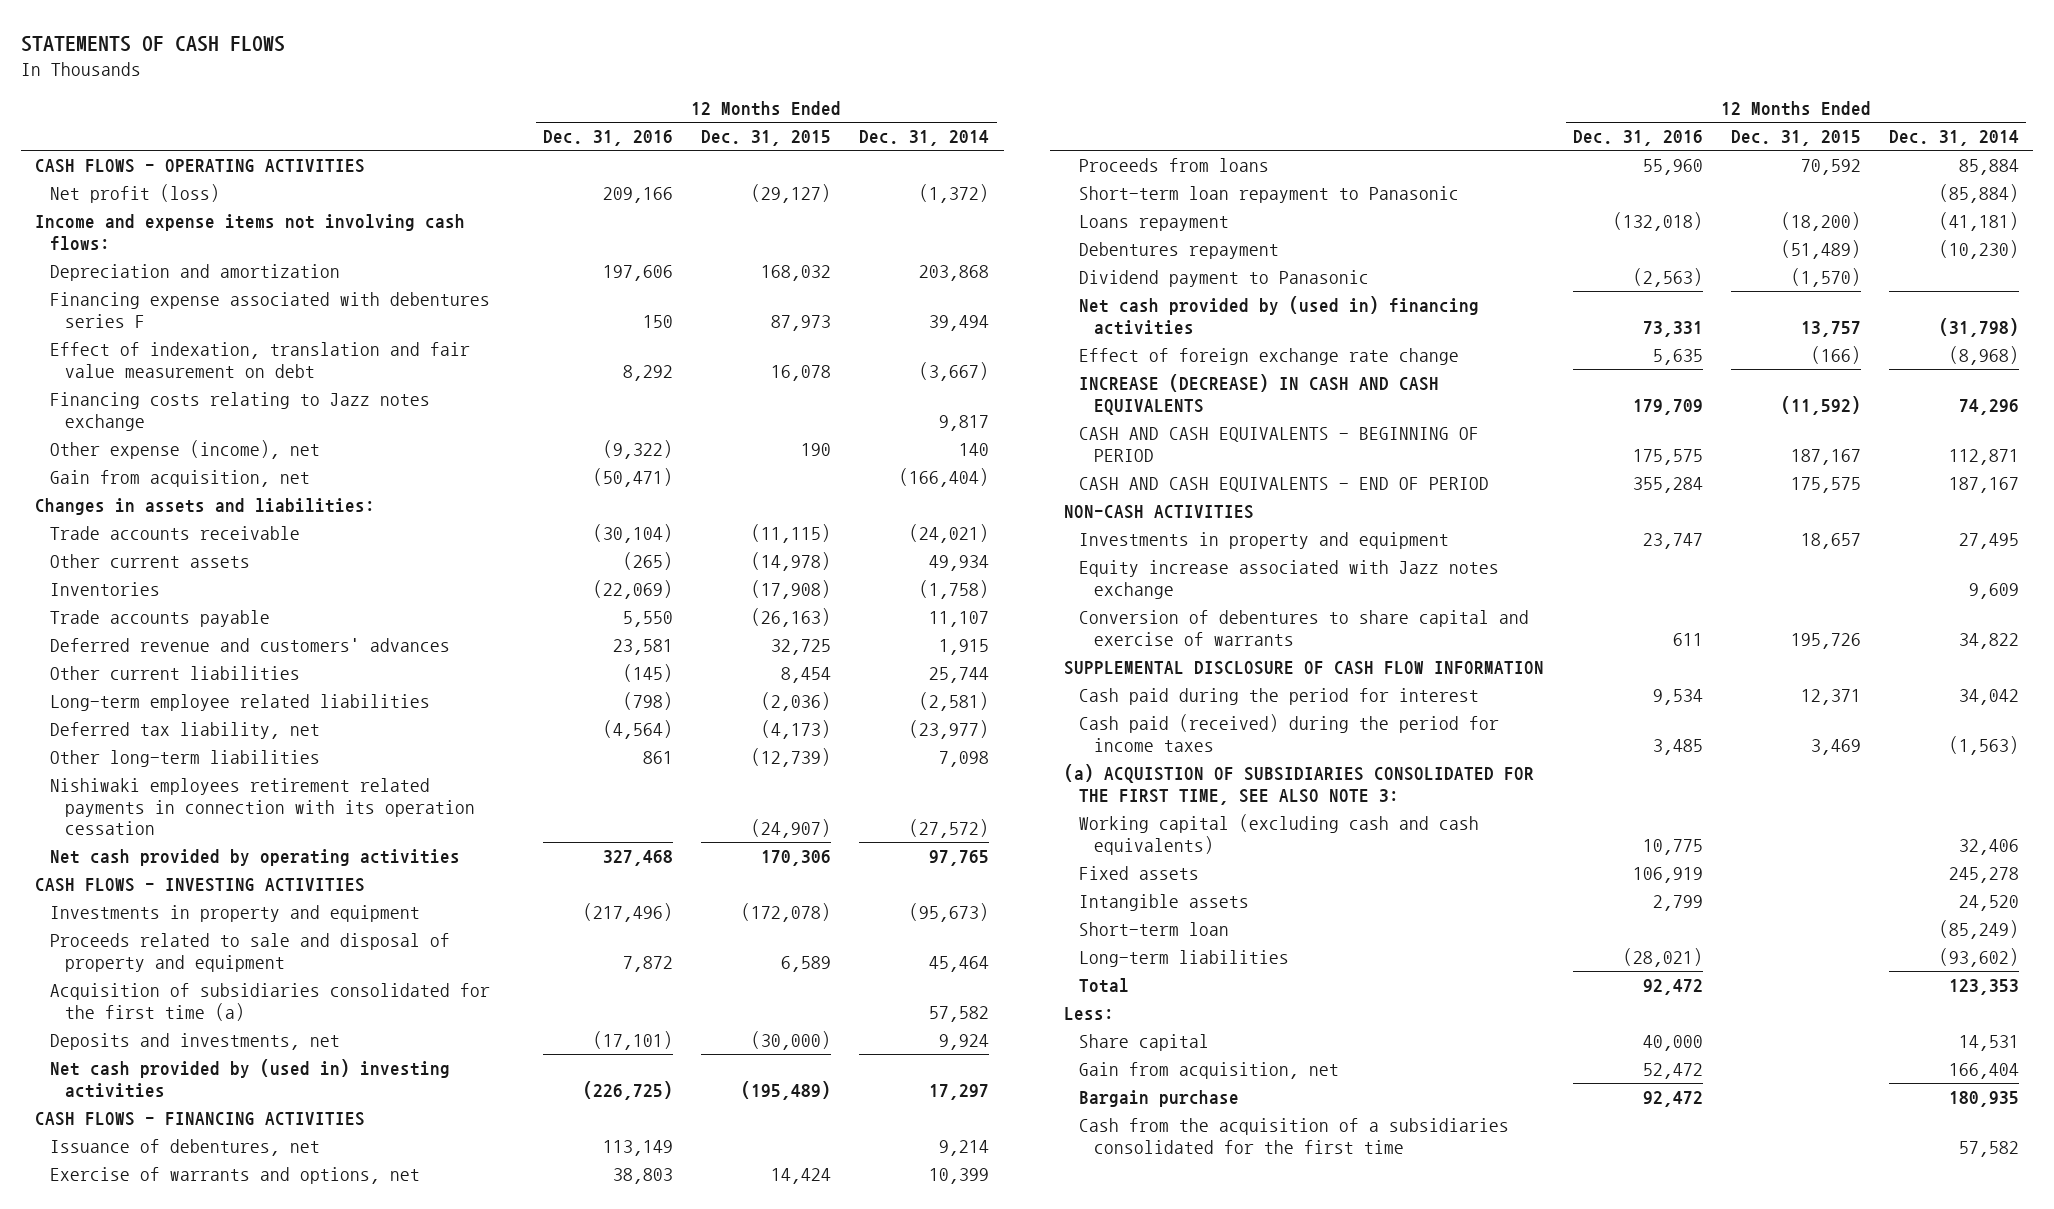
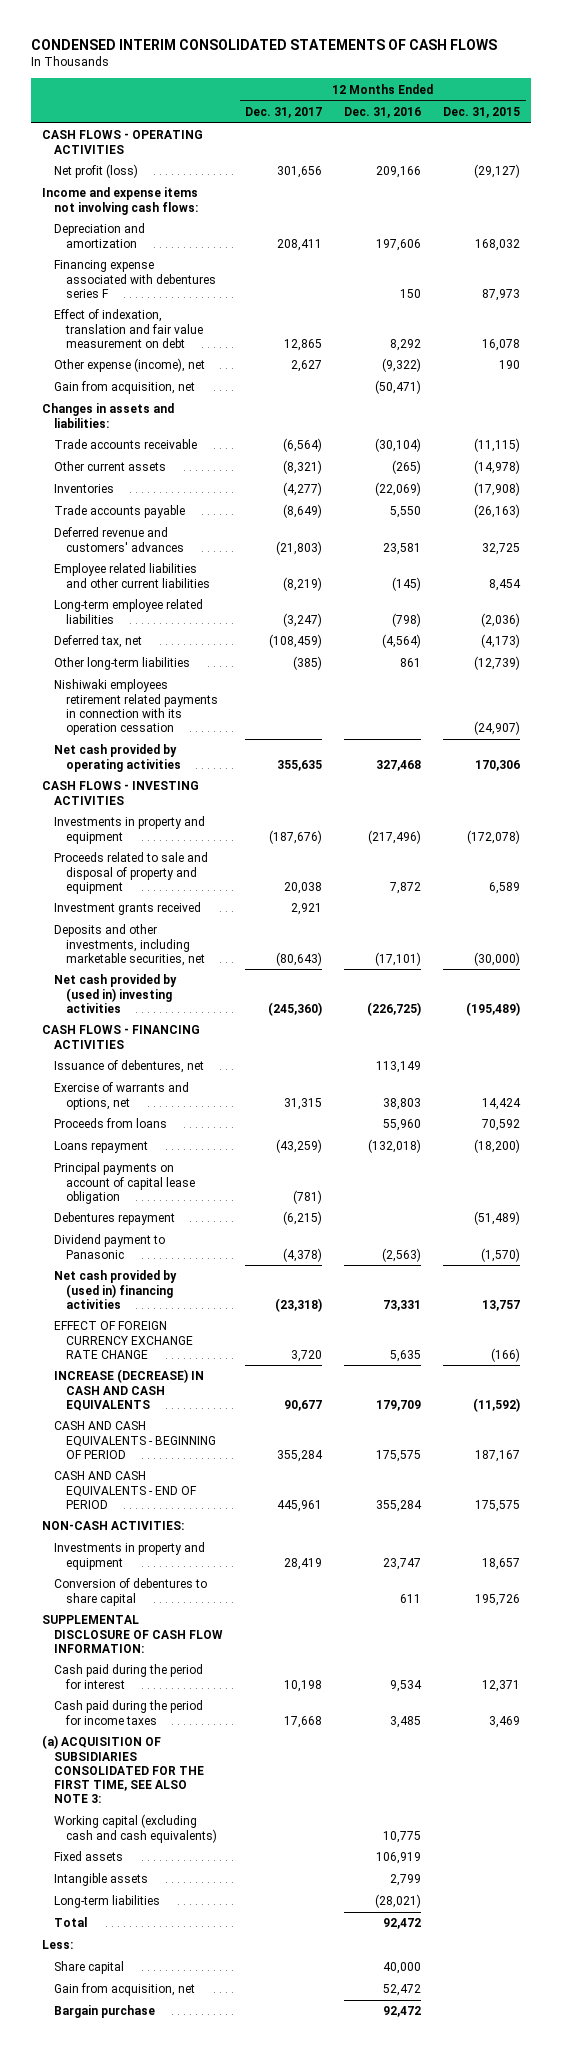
[20,35,285,52] STATEMENTS OF CASH FLOWS -> [30,38,497,50] CONDENSED INTERIM CONSOLIDATED STATEMENTS OF CASH FLOWS
[859,130,990,147] Dec. 31, 2014 -> none
none -> [245,106,323,118] Dec. 31, 2017
[49,392,430,431] Financing costs relating to Jazz notes exchange -> none
[49,666,300,681] Other current liabilities -> [53,563,210,588] Employee related liabilities and other current liabilities
[49,722,320,740] Deferred tax liability, net -> [53,635,142,649] Deferred tax, net
[49,983,490,1021] Acquisition of subsidiaries consolidated for the first time (a) -> none
none -> [53,902,201,916] Investment grants received
[49,1033,340,1051] Deposits and investments, net -> [53,924,205,966] Deposits and other investments, including marketable securities, net
[1079,186,1460,204] Short-term loan repayment to Panasonic -> none
none -> [53,1162,195,1204] Principal payments on account of capital lease obligation
[1079,348,1460,366] Effect of foreign exchange rate change -> [53,1321,193,1359] EFFECT OF FOREIGN CURRENCY EXCHANGE RATE CHANGE
[1064,505,1255,520] NON-CASH ACTIVITIES -> [41,1521,184,1531] NON-CASH ACTIVITIES:
[1079,560,1500,599] Equity increase associated with Jazz notes exchange -> none
[1079,610,1530,646] Conversion of debentures to share capital and exercise of warrants -> [53,1578,207,1606] Conversion of debentures to share capital
[1064,661,1545,676] SUPPLEMENTAL DISCLOSURE OF CASH FLOW INFORMATION -> [41,1615,223,1653] SUPPLEMENTAL DISCLOSURE OF CASH FLOW INFORMATION:
[1079,714,1500,752] Cash paid (received) during the period for income taxes -> [53,1700,203,1725] Cash paid during the period for income taxes
[1064,764,1535,805] (a) ACQUISTION OF SUBSIDIARIES CONSOLIDATED FOR THE FIRST TIME, SEE ALSO NOTE 3: -> [41,1735,204,1803] (a) ACQUISITION OF SUBSIDIARIES CONSOLIDATED FOR THE FIRST TIME, SEE ALSO NOTE 3:
[1079,922,1230,937] Short-term loan -> none
[1079,1118,1510,1154] Cash from the acquisition of a subsidiaries consolidated for the first time -> none

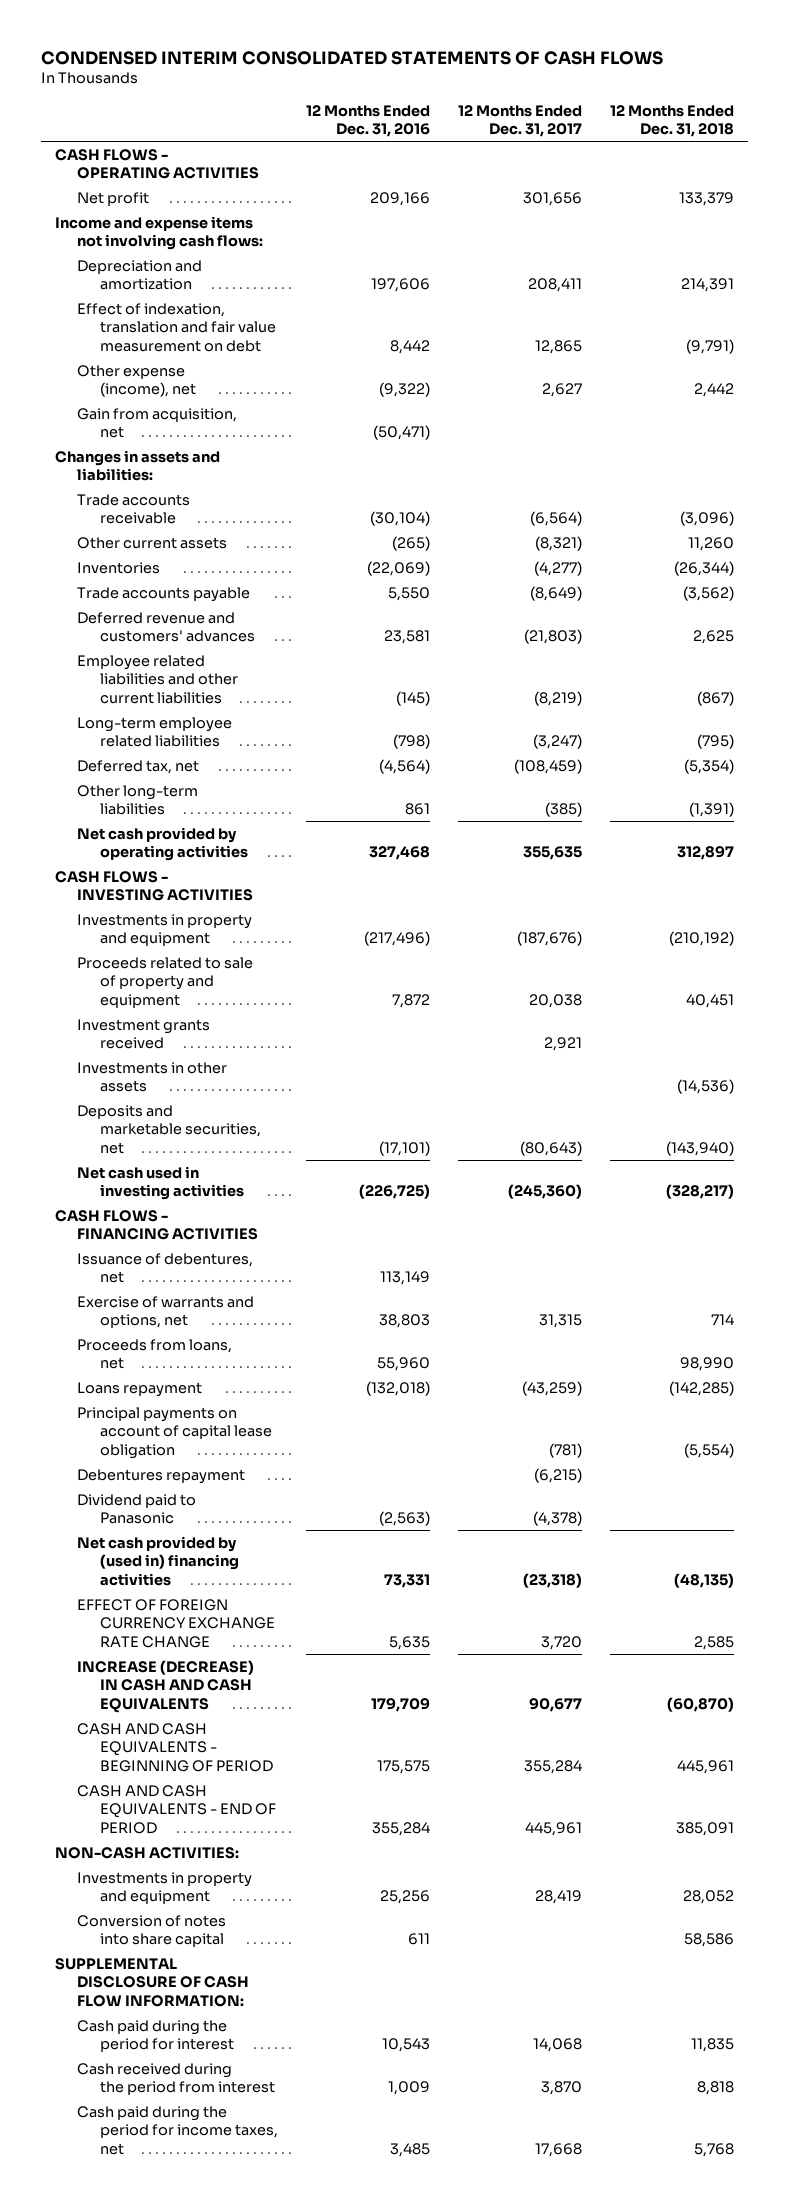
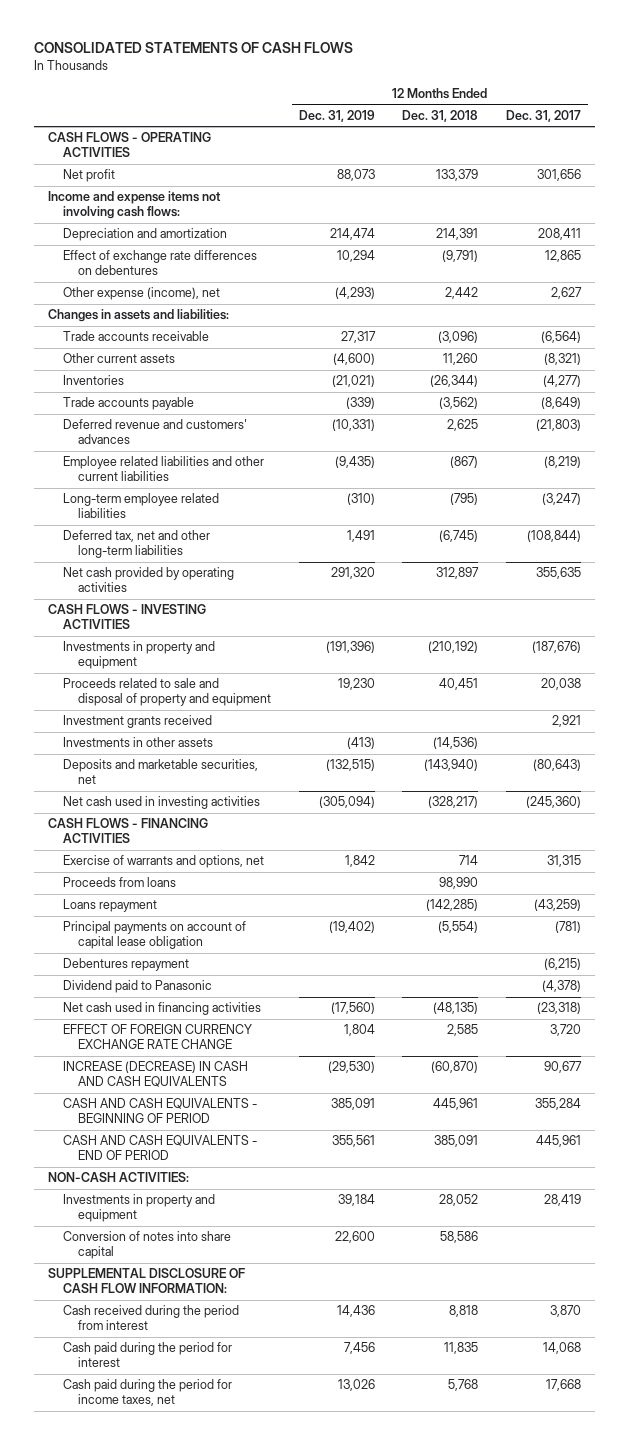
[40,50,663,65] CONDENSED INTERIM CONSOLIDATED STATEMENTS OF CASH FLOWS -> [34,42,354,54] CONSOLIDATED STATEMENTS OF CASH FLOWS
[306,104,431,138] 12 Months Ended Dec. 31, 2016 -> none
none -> [298,109,375,122] Dec. 31, 2019
[77,302,277,352] Effect of indexation, translation and fair value measurement on debt -> [62,250,257,276] Effect of exchange rate differences on debentures
[77,407,238,439] Gain from acquisition, net -> none
[77,759,200,774] Deferred tax, net -> none
[77,784,199,816] Other long-term liabilities -> [62,530,210,559] Deferred tax, net and other long-term liabilities
[545,802,583,818] (385) -> [526,530,581,543] (108,844)
[689,802,735,818] (1,391) -> [439,530,479,543] (6,745)
[77,956,254,1008] Proceeds related to sale of property and equipment -> [62,678,271,707] Proceeds related to sale and disposal of property and equipment
[77,1252,254,1284] Issuance of debentures, net -> none
[77,1338,233,1370] Proceeds from loans, net -> [62,877,176,888] Proceeds from loans
[77,1535,240,1586] Net cash provided by (used in) financing activities -> [62,1002,261,1016] Net cash used in financing activities
[77,2019,235,2053] Cash paid during the period for interest -> [62,1342,232,1368] Cash paid during the period for interest

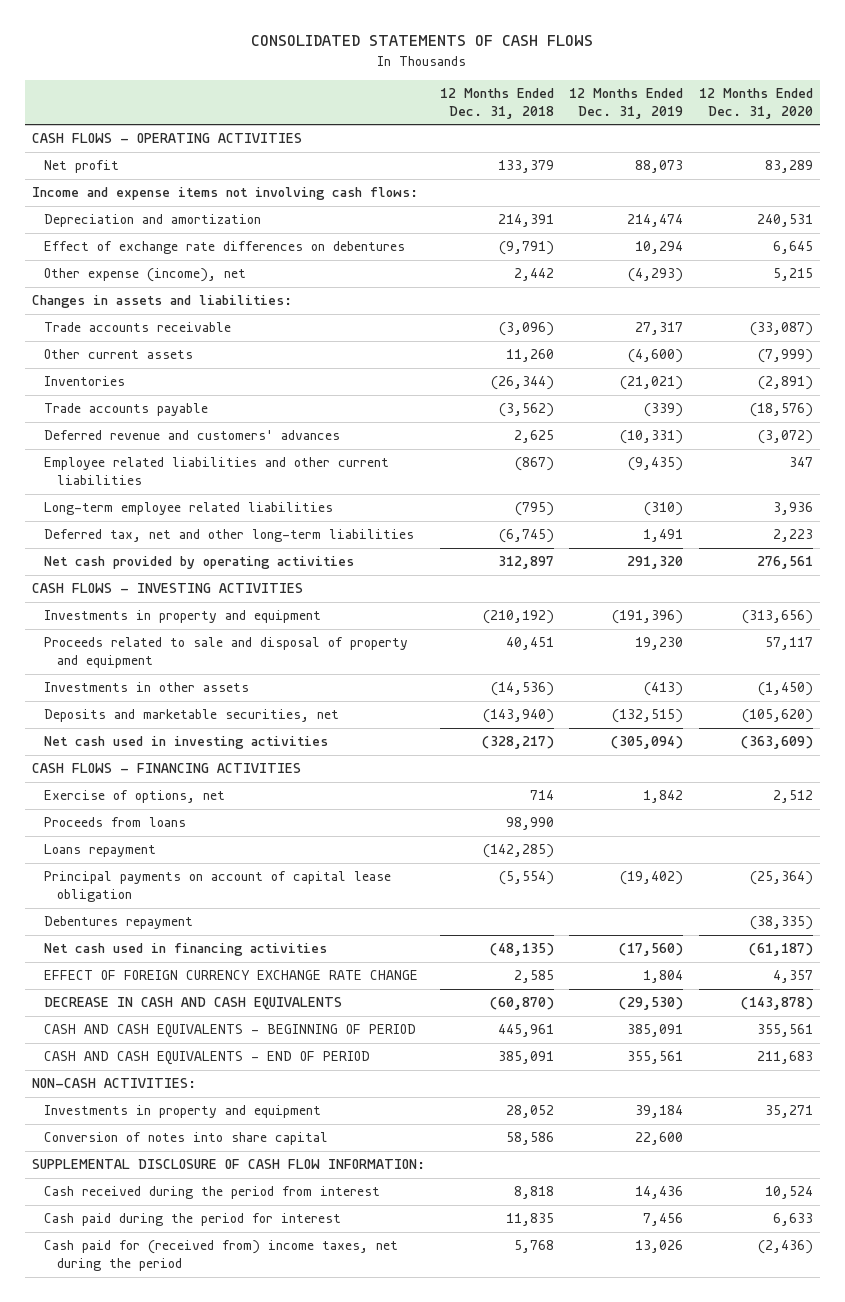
[505,109,581,122] Dec. 31, 2017 -> none
none -> [698,87,813,119] 12 Months Ended Dec. 31, 2020
[62,715,212,729] Investment grants received -> none
[62,855,264,869] Exercise of warrants and options, net -> [44,790,226,804] Exercise of options, net
[62,980,212,994] Dividend paid to Panasonic -> none
[62,1061,248,1088] INCREASE (DECREASE) IN CASH AND CASH EQUIVALENTS -> [44,997,343,1011] DECREASE IN CASH AND CASH EQUIVALENTS
[62,1379,232,1407] Cash paid during the period for income taxes, net -> [44,1240,399,1272] Cash paid for (received from) income taxes, net during the period

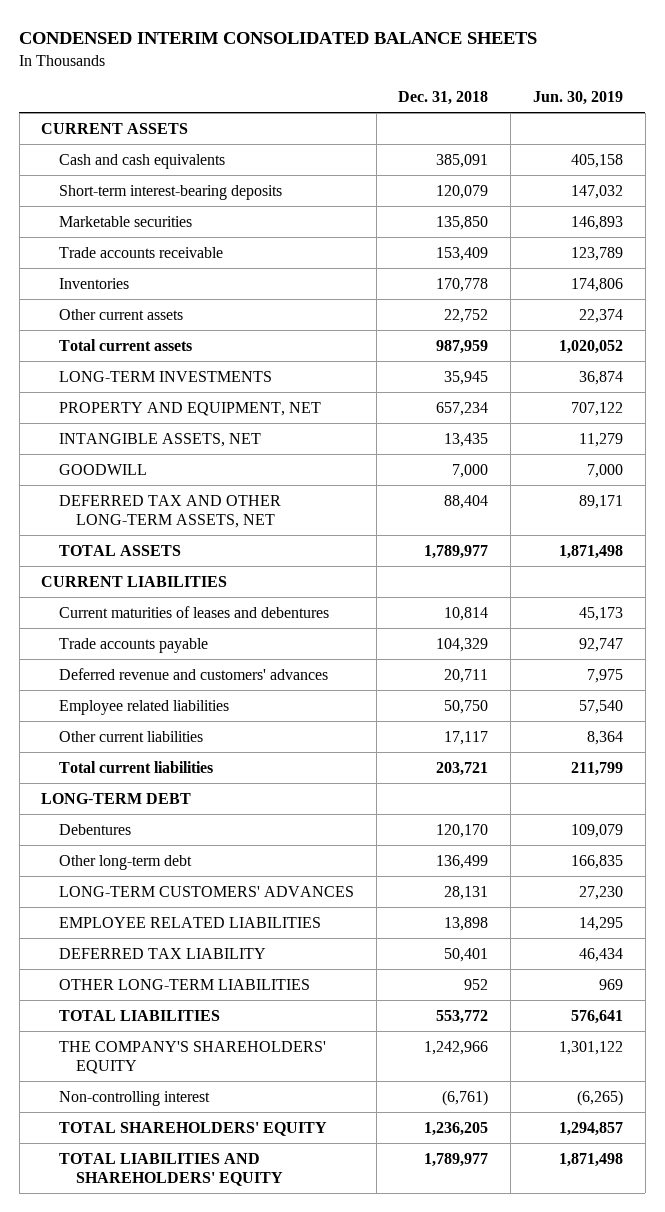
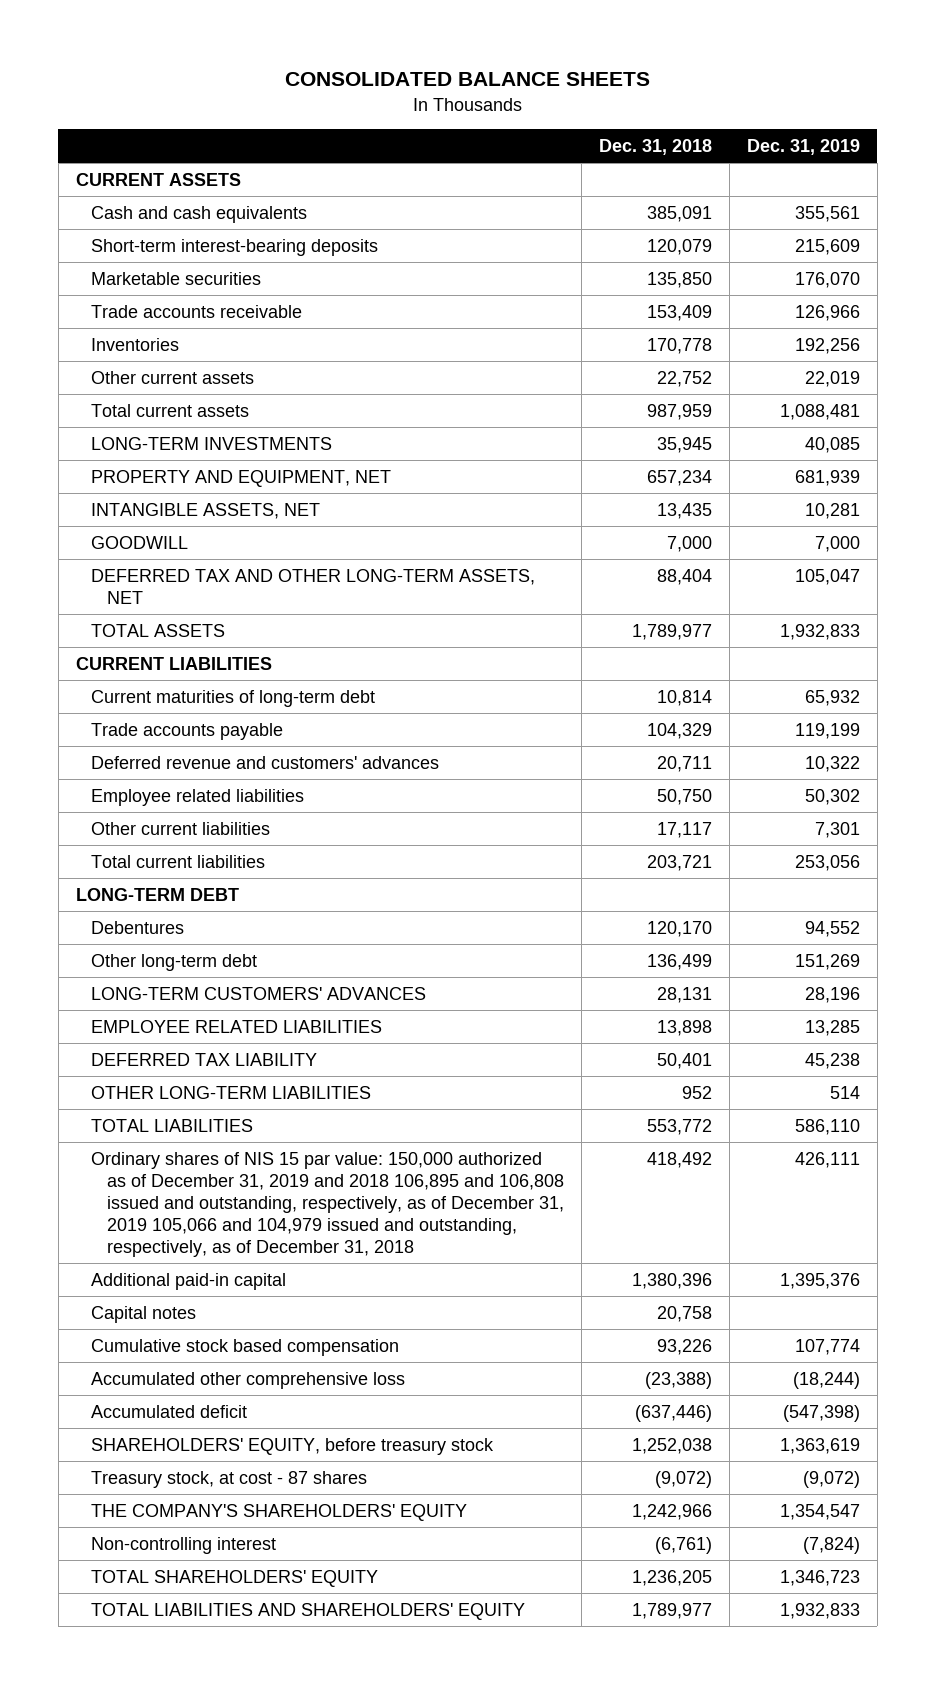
[19,32,538,45] CONDENSED INTERIM CONSOLIDATED BALANCE SHEETS -> [284,72,650,87] CONSOLIDATED BALANCE SHEETS
[533,91,624,106] Jun. 30, 2019 -> none
none -> [746,138,860,155] Dec. 31, 2019
[58,605,329,618] Current maturities of leases and debentures -> [91,689,376,707] Current maturities of long-term debt
none -> [91,1151,565,1257] Ordinary shares of NIS 15 par value: 150,000 authorized as of December 31, 2019 and 2018 106,895 and 106,808 issued and outstanding, respectively, as of December 31, 2019 105,066 and 104,979 issued and outstanding, respectively, as of December 31, 2018
none -> [91,1272,287,1290] Additional paid-in capital
none -> [91,1305,197,1323] Capital notes
none -> [91,1338,400,1356] Cumulative stock based compensation
none -> [91,1371,406,1389] Accumulated other comprehensive loss
none -> [91,1404,248,1418] Accumulated deficit
none -> [91,1437,495,1455] SHAREHOLDERS' EQUITY, before treasury stock
none -> [91,1470,368,1488] Treasury stock, at cost - 87 shares

